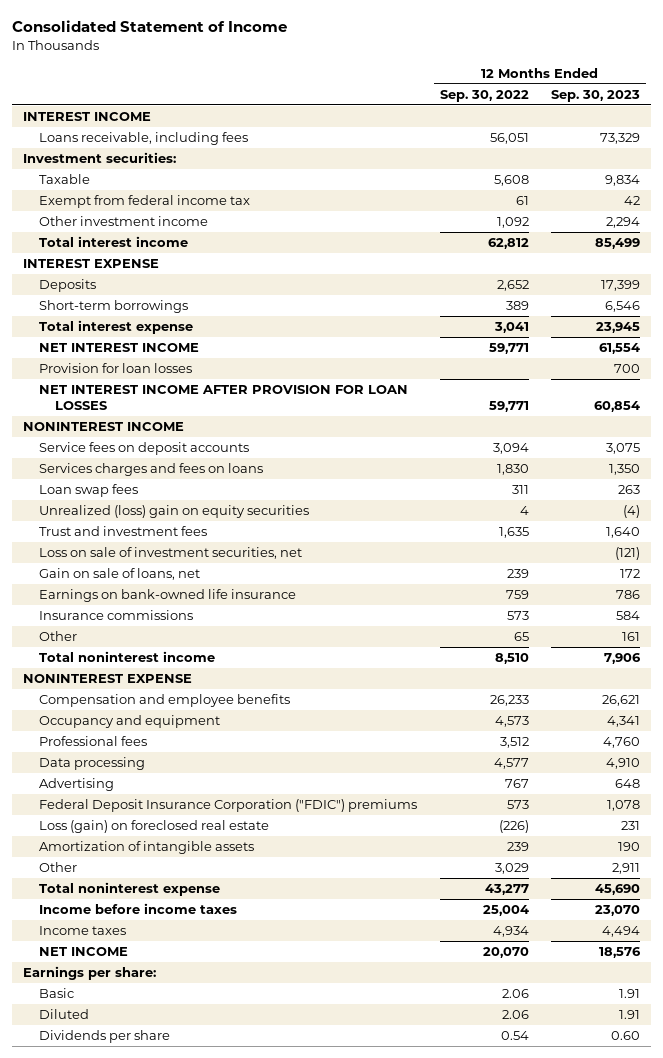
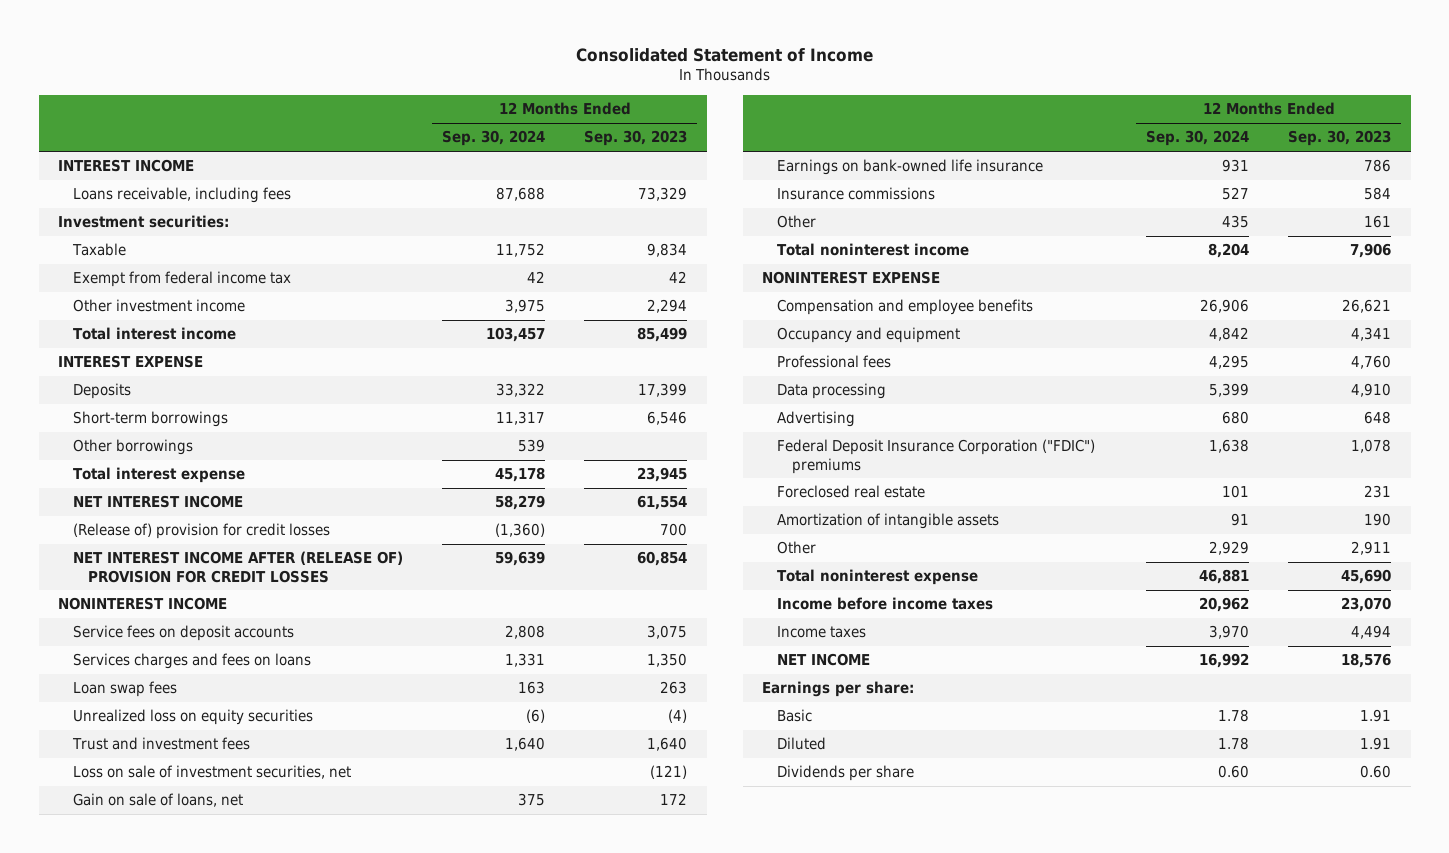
[439,89,529,102] Sep. 30, 2022 -> none
none -> [442,130,546,147] Sep. 30, 2024
none -> [72,439,193,456] Other borrowings
[39,363,193,374] Provision for loan losses -> none
none -> [72,523,330,540] (Release of) provision for credit losses
[39,385,409,411] NET INTEREST INCOME AFTER PROVISION FOR LOAN LOSSES -> [72,551,403,583] NET INTEREST INCOME AFTER (RELEASE OF) PROVISION FOR CREDIT LOSSES
[39,505,310,519] Unrealized (loss) gain on equity securities -> [72,709,313,726] Unrealized loss on equity securities
[39,820,270,834] Loss (gain) on foreclosed real estate -> [776,485,925,499] Foreclosed real estate

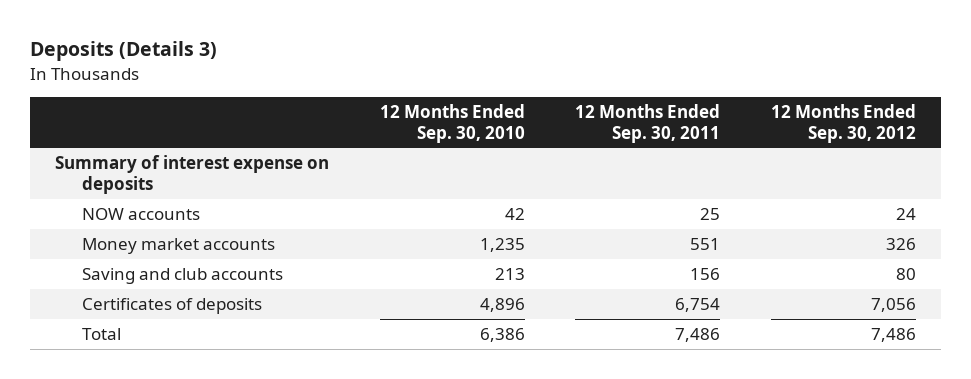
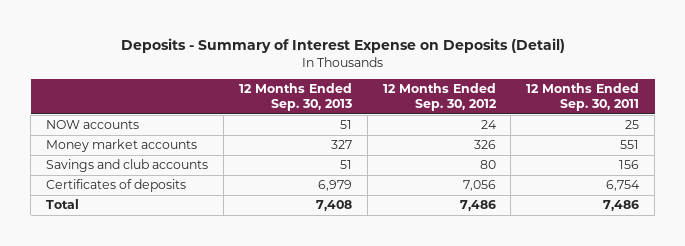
[29,41,217,62] Deposits (Details 3) -> [120,37,565,53] Deposits - Summary of Interest Expense on Deposits (Detail)
[379,103,525,143] 12 Months Ended Sep. 30, 2010 -> none
none -> [238,83,352,112] 12 Months Ended Sep. 30, 2013
[55,155,330,194] Summary of interest expense on deposits -> none
[81,268,283,285] Saving and club accounts -> [46,159,209,173] Savings and club accounts

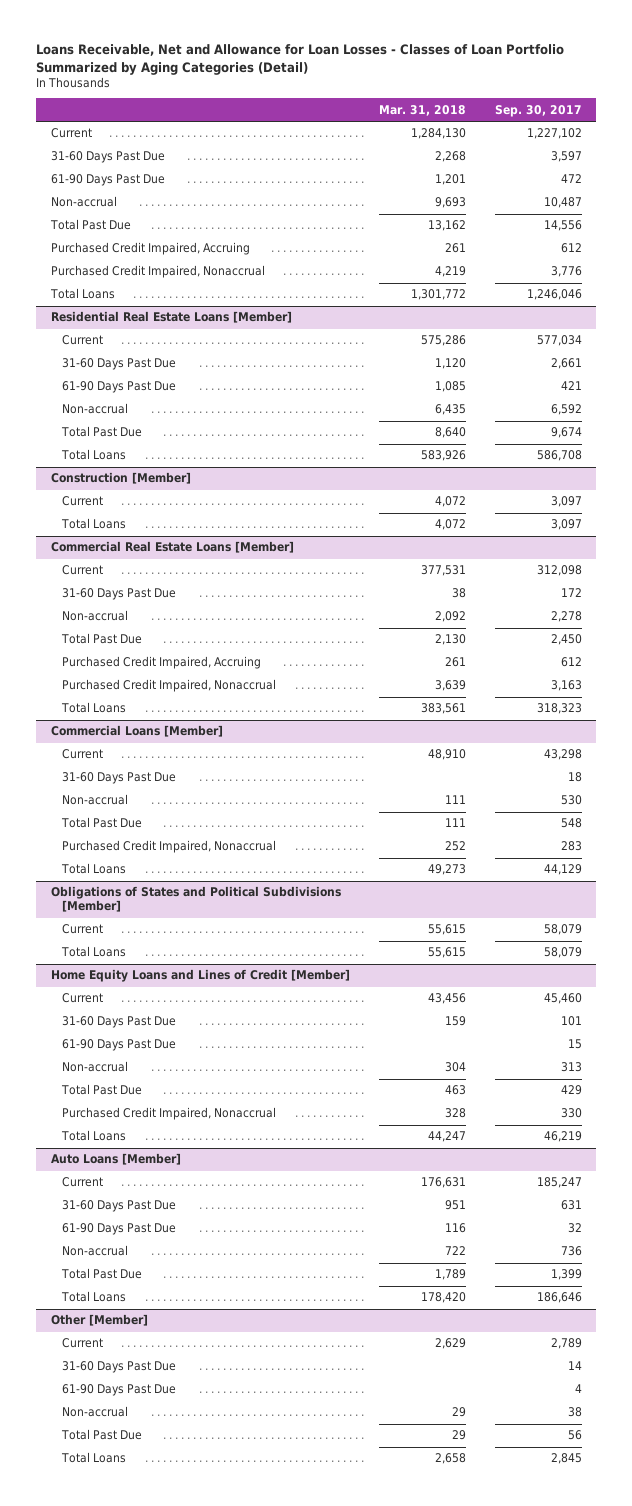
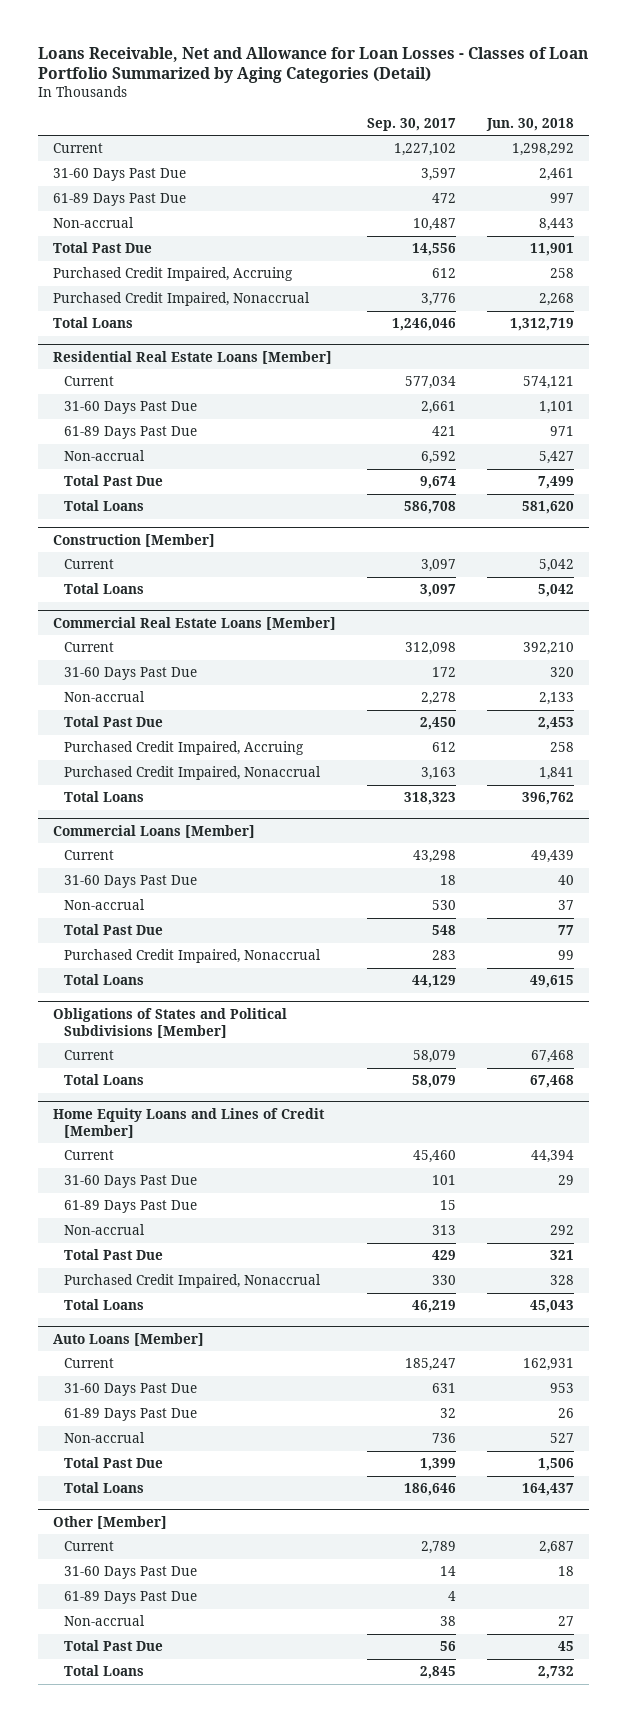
[378,104,466,116] Mar. 31, 2018 -> none
none -> [486,117,575,131] Jun. 30, 2018
[50,174,165,187] 61-90 Days Past Due -> [53,193,187,207] 61-89 Days Past Due
[61,381,176,394] 61-90 Days Past Due -> [64,426,198,440] 61-89 Days Past Due
[61,1039,176,1052] 61-90 Days Past Due -> [64,1200,198,1214] 61-89 Days Past Due
[61,1223,176,1236] 61-90 Days Past Due -> [64,1408,198,1422] 61-89 Days Past Due
[61,1384,176,1397] 61-90 Days Past Due -> [64,1591,198,1605] 61-89 Days Past Due

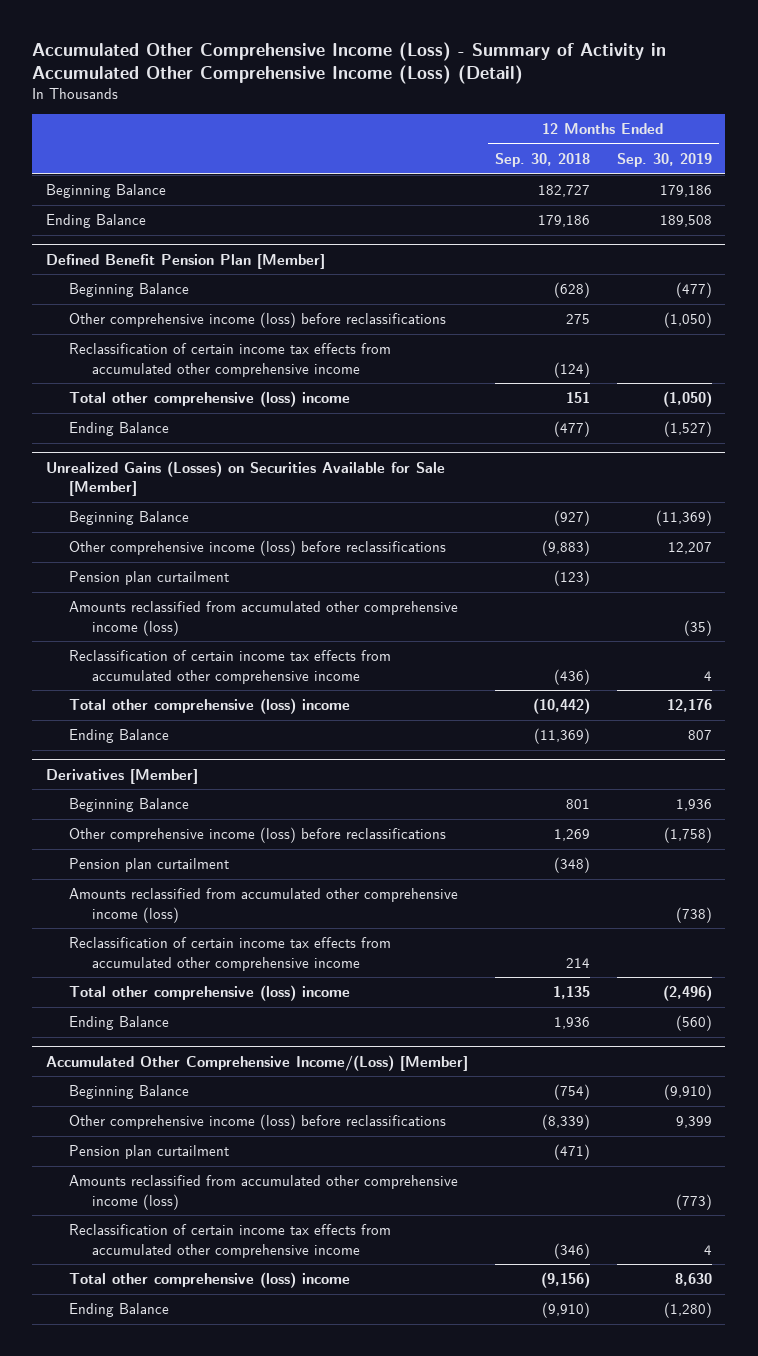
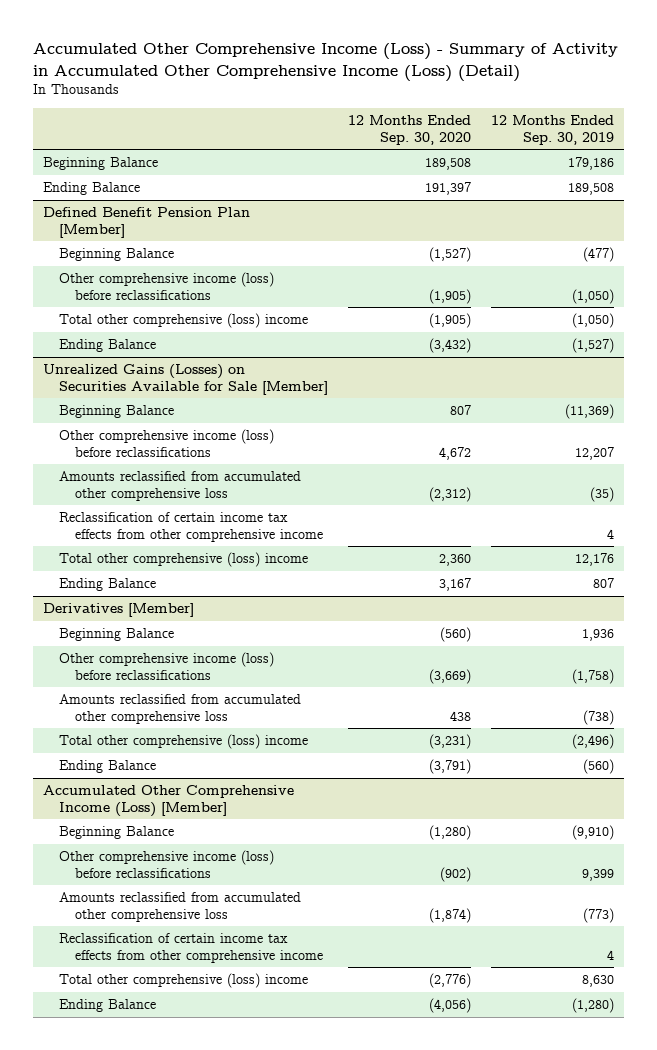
[494,153,590,168] Sep. 30, 2018 -> none
none -> [347,114,471,145] 12 Months Ended Sep. 30, 2020
[68,343,391,377] Reclassification of certain income tax effects from accumulated other comprehensive income -> none
[68,571,229,586] Pension plan curtailment -> none
[68,601,458,636] Amounts reclassified from accumulated other comprehensive income (loss) -> [58,471,301,501] Amounts reclassified from accumulated other comprehensive loss
[68,650,391,684] Reclassification of certain income tax effects from accumulated other comprehensive income -> [58,512,323,542] Reclassification of certain income tax effects from other comprehensive income
[68,858,229,873] Pension plan curtailment -> none
[68,937,391,971] Reclassification of certain income tax effects from accumulated other comprehensive income -> none
[68,888,458,923] Amounts reclassified from accumulated other comprehensive income (loss) -> [58,694,301,724] Amounts reclassified from accumulated other comprehensive loss
[45,1054,468,1071] Accumulated Other Comprehensive Income/(Loss) [Member] -> [42,785,294,817] Accumulated Other Comprehensive Income (Loss) [Member]
[68,1145,229,1160] Pension plan curtailment -> none
[68,1175,458,1210] Amounts reclassified from accumulated other comprehensive income (loss) -> [58,892,301,922] Amounts reclassified from accumulated other comprehensive loss
[68,1224,391,1258] Reclassification of certain income tax effects from accumulated other comprehensive income -> [58,933,323,963] Reclassification of certain income tax effects from other comprehensive income

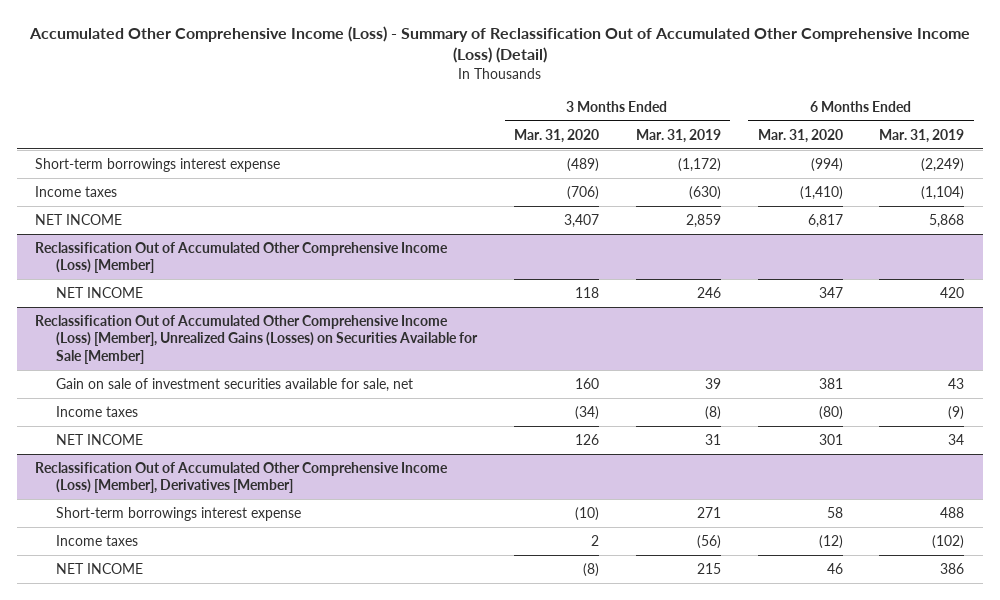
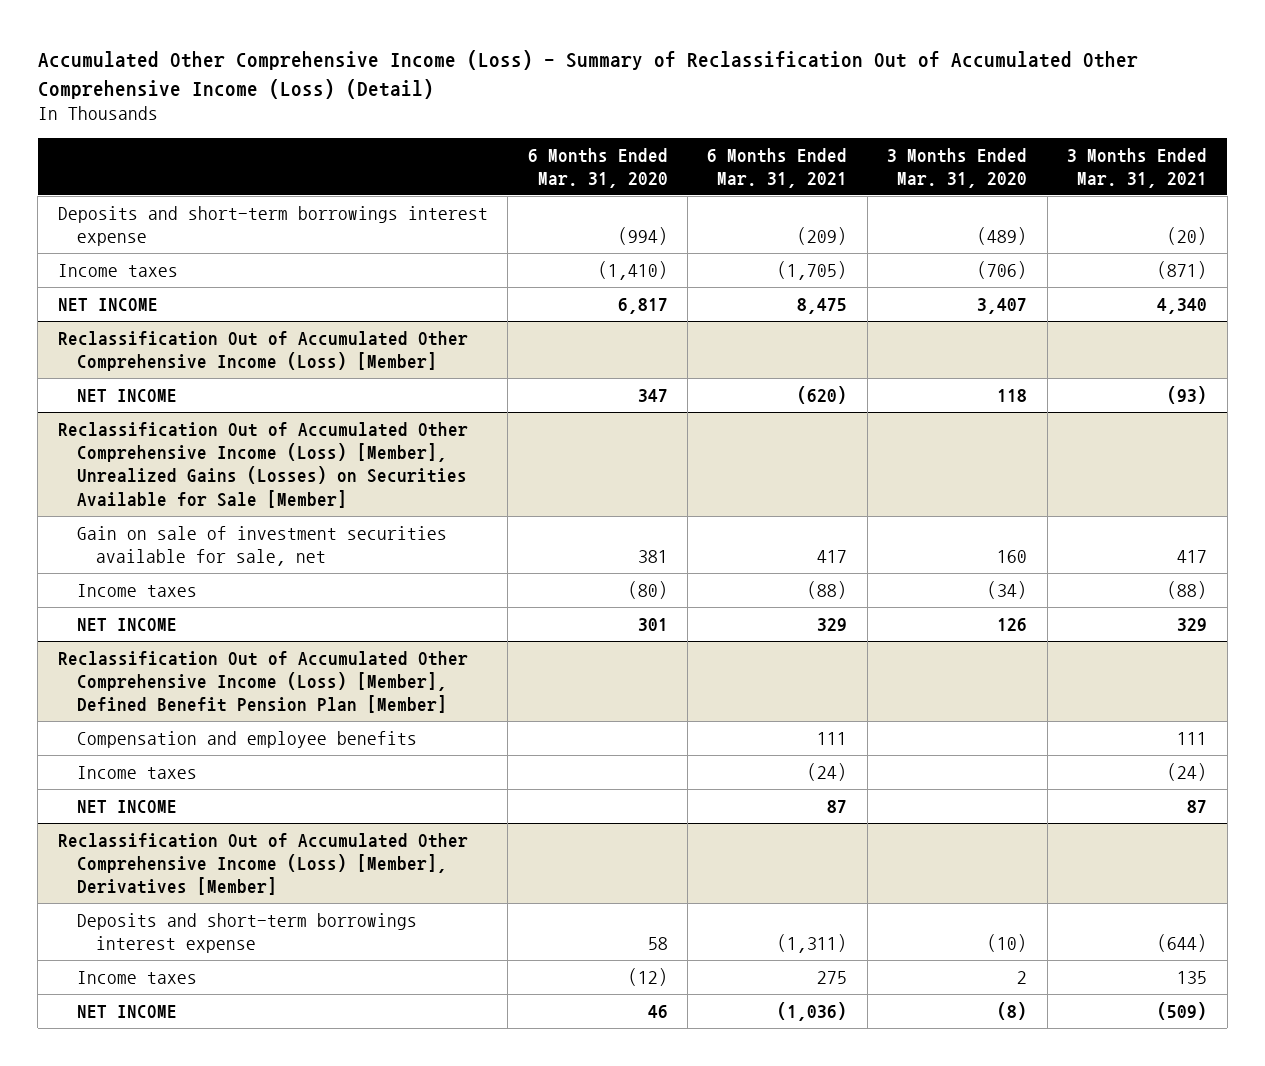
[635,128,721,143] Mar. 31, 2019 -> none
[879,128,965,143] Mar. 31, 2019 -> none
none -> [707,147,848,188] 6 Months Ended Mar. 31, 2021
none -> [1067,147,1208,188] 3 Months Ended Mar. 31, 2021
[35,157,281,172] Short-term borrowings interest expense -> [57,205,488,247] Deposits and short-term borrowings interest expense
none -> [57,650,468,714] Reclassification Out of Accumulated Other Comprehensive Income (Loss) [Member], Defined Benefit Pension Plan [Member]
none -> [76,730,417,748] Compensation and employee benefits
none -> [76,765,197,779] Income taxes
none -> [76,799,177,813] NET INCOME
[56,506,302,521] Short-term borrowings interest expense -> [76,912,417,954] Deposits and short-term borrowings interest expense

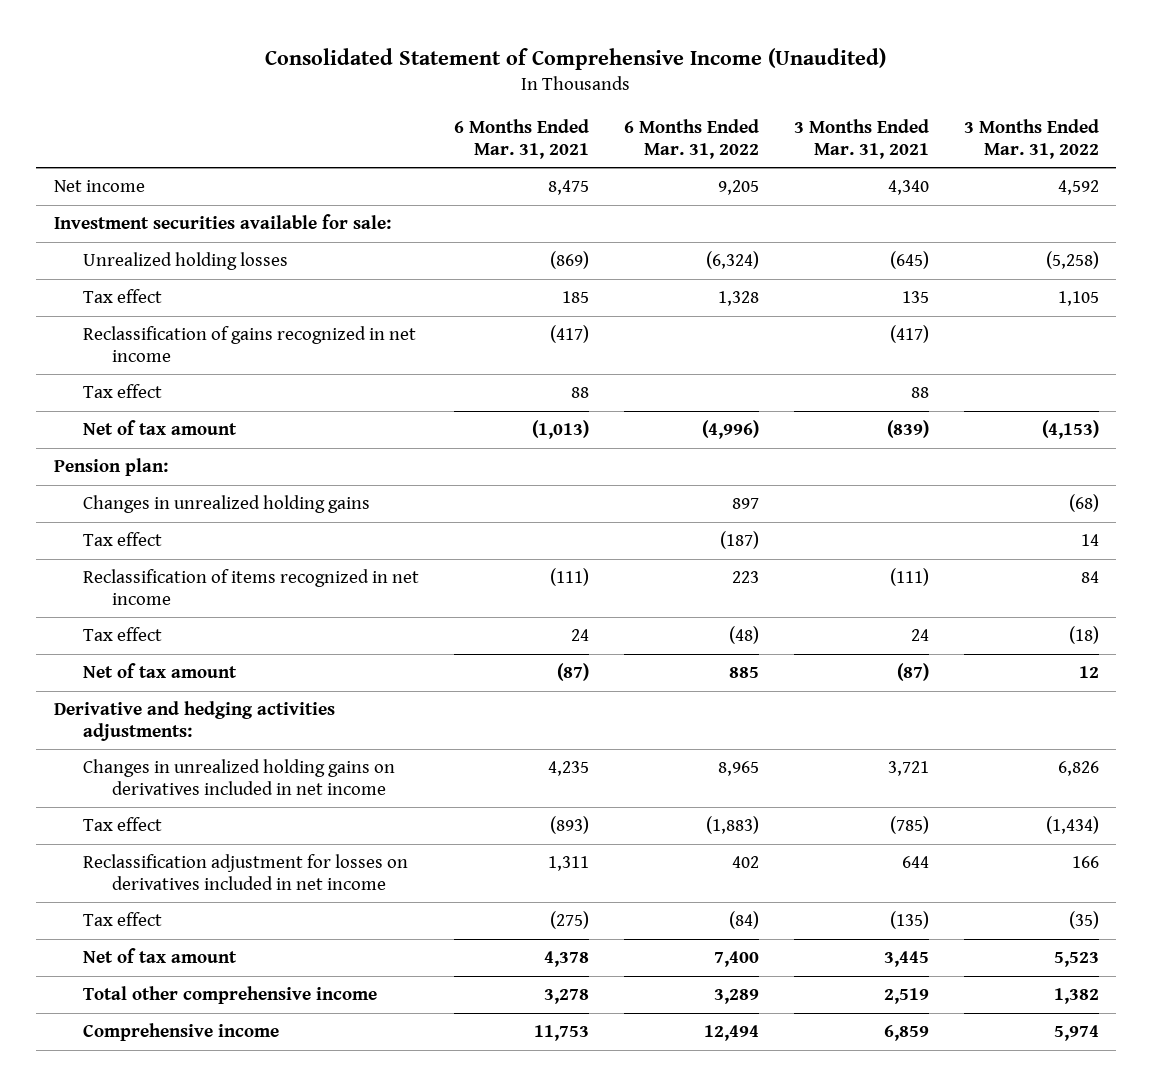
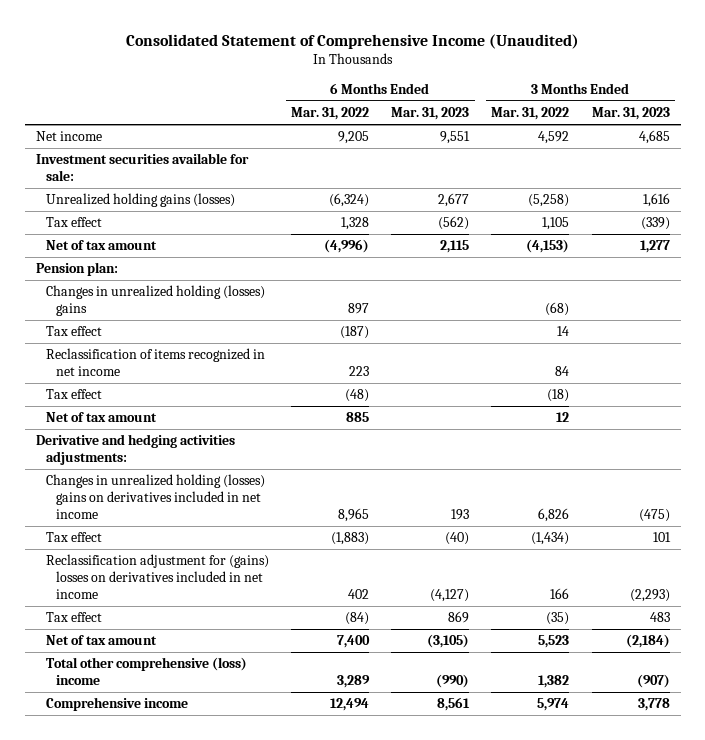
[453,119,589,159] 6 Months Ended Mar. 31, 2021 -> none
[793,119,929,159] 3 Months Ended Mar. 31, 2021 -> none
none -> [391,107,470,121] Mar. 31, 2023
none -> [591,107,670,121] Mar. 31, 2023
[82,252,288,271] Unrealized holding losses -> [46,193,236,208] Unrealized holding gains (losses)
[82,326,416,362] Reclassification of gains recognized in net income -> none
[82,384,162,399] Tax effect -> none
[82,495,370,514] Changes in unrealized holding gains -> [46,285,266,317] Changes in unrealized holding (losses) gains
[82,759,395,795] Changes in unrealized holding gains on derivatives included in net income -> [46,474,266,520] Changes in unrealized holding (losses) gains on derivatives included in net income
[82,854,408,890] Reclassification adjustment for losses on derivatives included in net income -> [46,554,270,600] Reclassification adjustment for (gains) losses on derivatives included in net income
[82,986,377,1005] Total other comprehensive income -> [46,657,248,686] Total other comprehensive (loss) income

